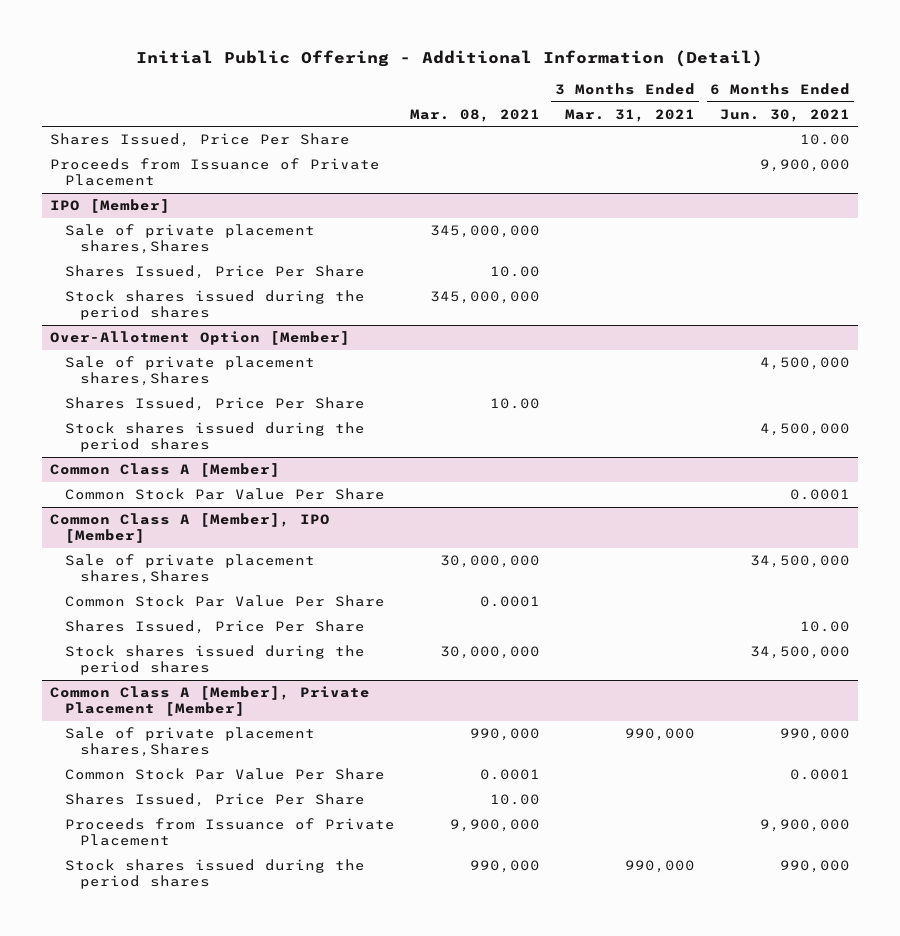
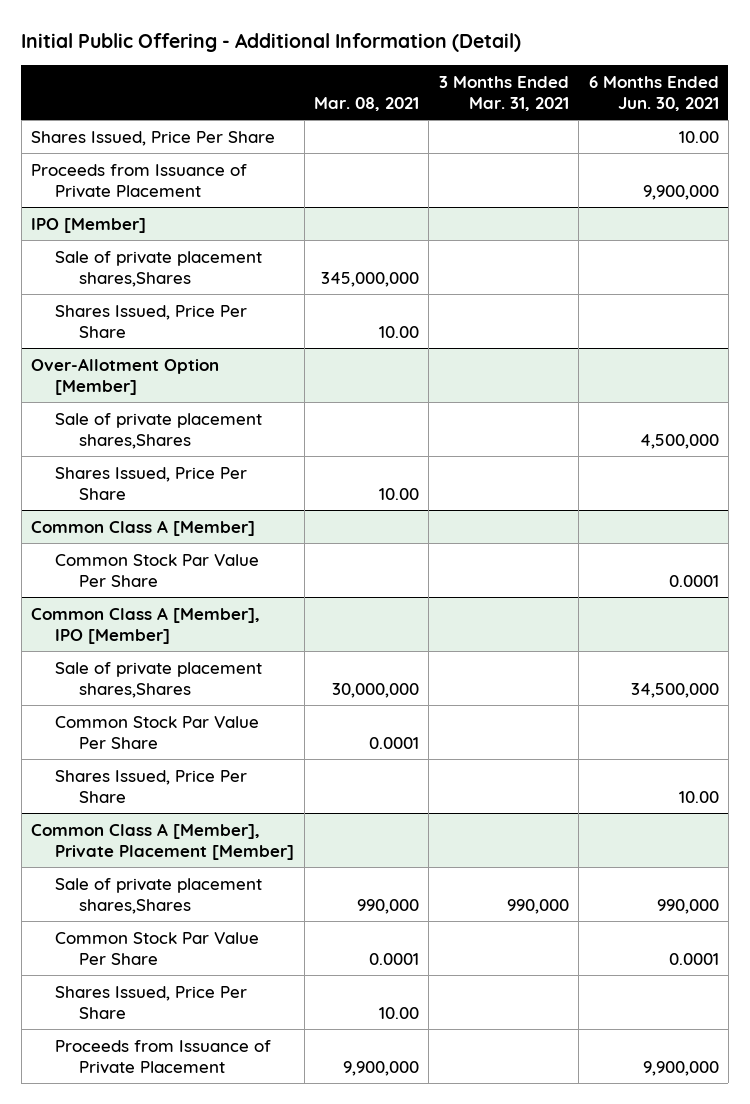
[64,290,365,321] Stock shares issued during the period shares -> none
[64,422,365,453] Stock shares issued during the period shares -> none
[64,645,365,676] Stock shares issued during the period shares -> none
[64,859,365,890] Stock shares issued during the period shares -> none

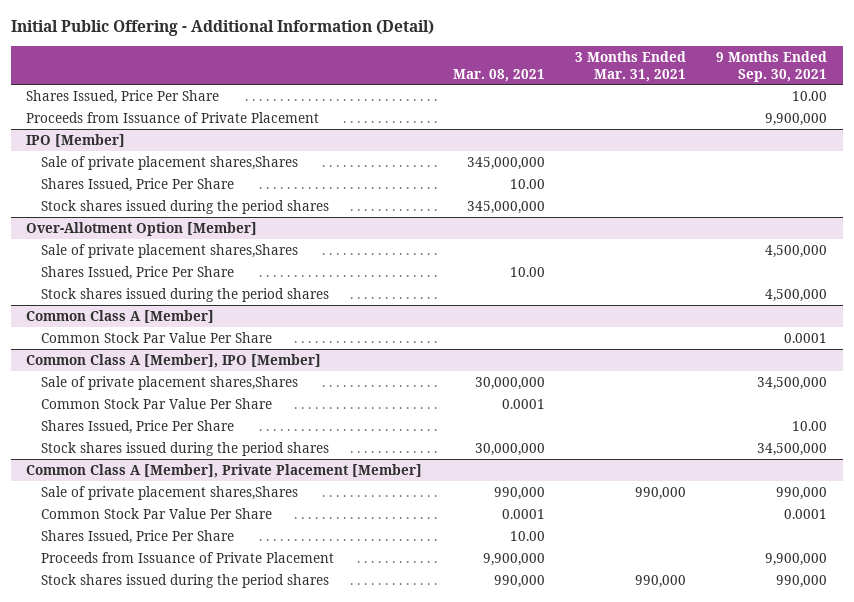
[588,75,719,111] 6 Months Ended Jun. 30, 2021 -> none
none -> [716,50,828,82] 9 Months Ended Sep. 30, 2021
none -> [40,199,329,214] Stock shares issued during the period shares
none -> [40,287,329,302] Stock shares issued during the period shares
none -> [40,441,329,456] Stock shares issued during the period shares
none -> [40,573,329,588] Stock shares issued during the period shares

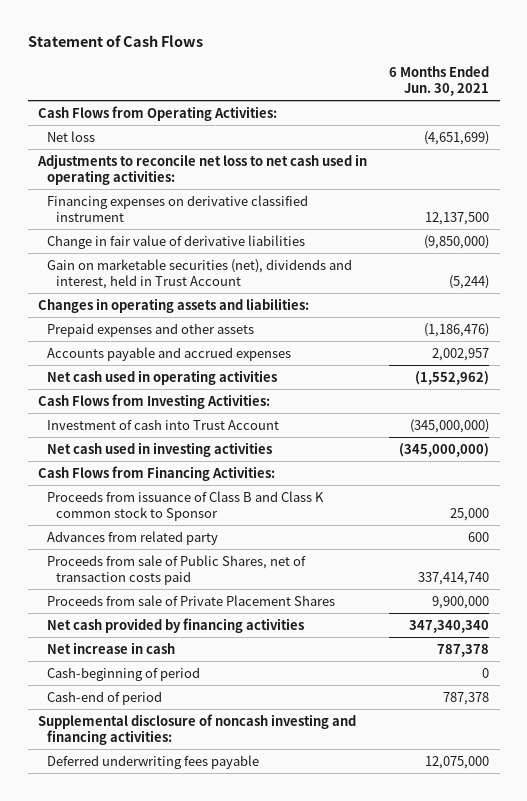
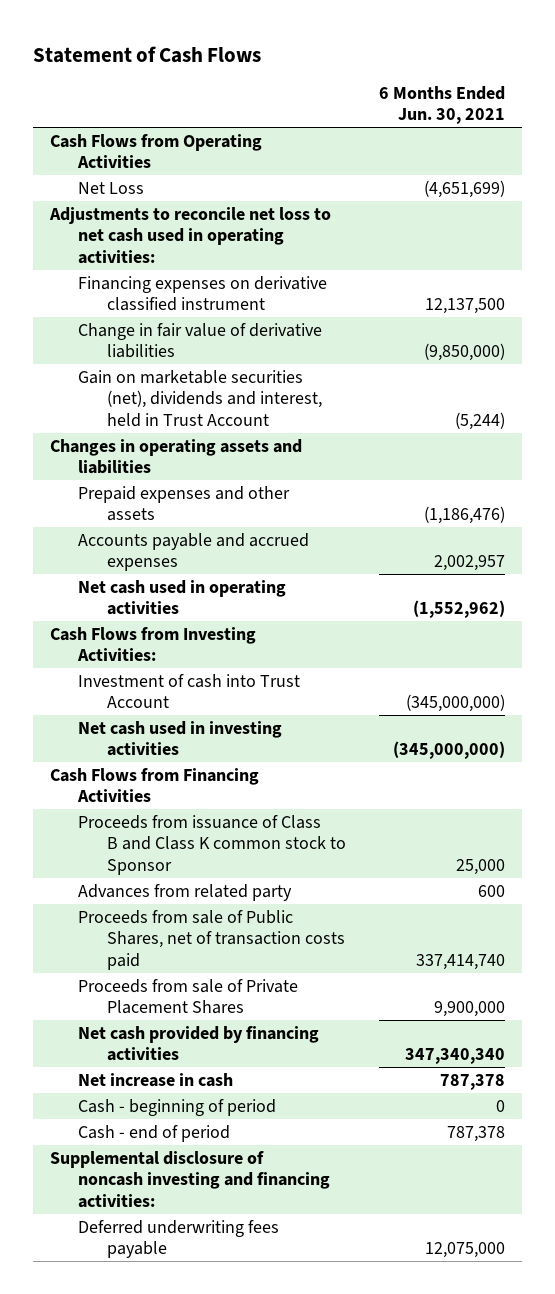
[38,105,278,121] Cash Flows from Operating Activities: -> [49,134,262,169] Cash Flows from Operating Activities
[47,130,96,142] Net loss -> [78,182,145,195] Net Loss
[38,297,310,313] Changes in operating assets and liabilities: -> [49,439,302,475] Changes in operating assets and liabilities
[38,465,276,481] Cash Flows from Financing Activities: -> [49,768,259,803] Cash Flows from Financing Activities
[47,666,201,681] Cash-beginning of period -> [78,1099,277,1117] Cash - beginning of period
[47,690,163,705] Cash-end of period -> [78,1125,231,1143] Cash - end of period

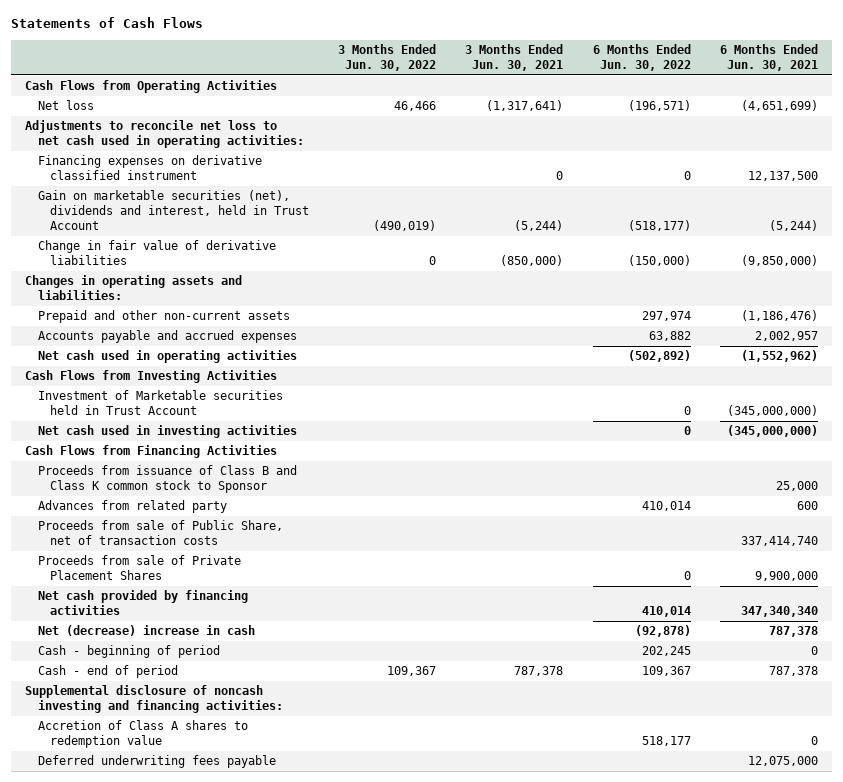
[33,45,262,63] Statement of Cash Flows -> [10,17,203,29] Statements of Cash Flows
none -> [338,44,437,71] 3 Months Ended Jun. 30, 2022
none -> [465,44,564,71] 3 Months Ended Jun. 30, 2021
none -> [592,44,691,71] 6 Months Ended Jun. 30, 2022
[78,182,145,195] Net Loss -> [37,100,94,111] Net loss
[78,323,323,359] Change in fair value of derivative liabilities -> [37,240,276,266] Change in fair value of derivative liabilities
[49,439,302,475] Changes in operating assets and liabilities -> [25,275,243,301] Changes in operating assets and liabilities:
[78,486,291,522] Prepaid expenses and other assets -> [37,310,290,324] Prepaid and other non-current assets
[49,627,256,662] Cash Flows from Investing Activities: -> [25,370,278,384] Cash Flows from Investing Activities
[78,674,301,709] Investment of cash into Trust Account -> [37,390,283,416] Investment of Marketable securities held in Trust Account
[78,910,346,970] Proceeds from sale of Public Shares, net of transaction costs paid -> [37,520,283,546] Proceeds from sale of Public Share, net of transaction costs
[78,1073,234,1088] Net increase in cash -> [37,625,255,637] Net (decrease) increase in cash
none -> [37,720,248,749] Accretion of Class A shares to redemption value

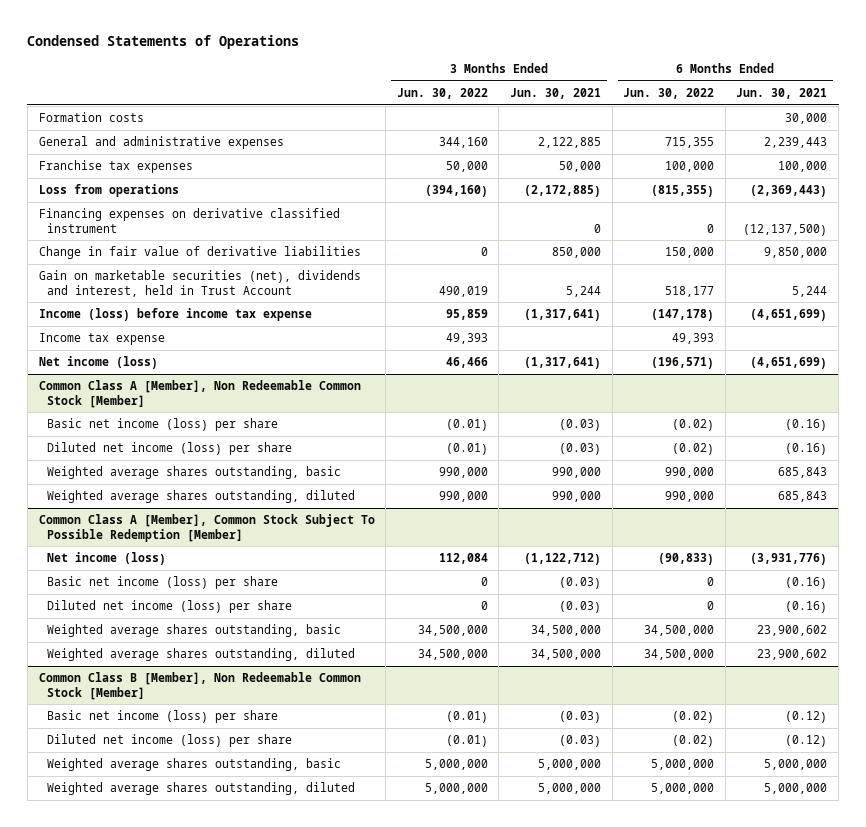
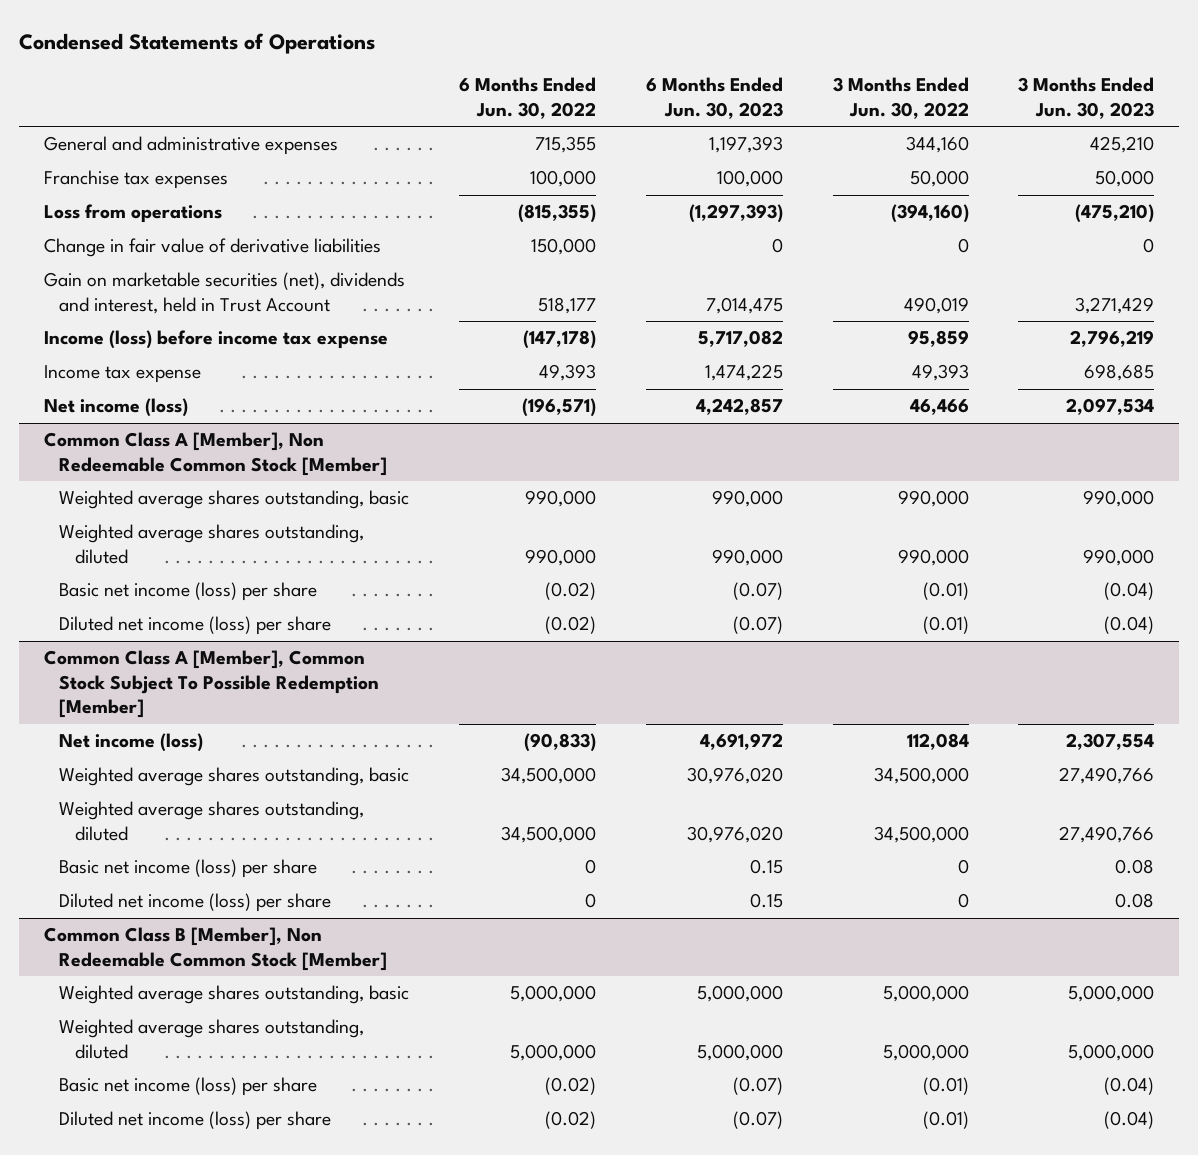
[510,87,602,99] Jun. 30, 2021 -> none
[736,87,828,99] Jun. 30, 2021 -> none
none -> [645,77,783,119] 6 Months Ended Jun. 30, 2023
none -> [1018,77,1155,119] 3 Months Ended Jun. 30, 2023
[38,112,144,123] Formation costs -> none
[38,208,340,233] Financing expenses on derivative classified instrument -> none
[47,418,279,432] Basic net income (loss) per share -> [59,582,318,602] Basic net income (loss) per share
[47,442,293,456] Diluted net income (loss) per share -> [59,616,332,636] Diluted net income (loss) per share
[47,576,279,590] Basic net income (loss) per share -> [59,859,318,879] Basic net income (loss) per share
[47,600,293,614] Diluted net income (loss) per share -> [59,893,332,913] Diluted net income (loss) per share
[47,710,279,724] Basic net income (loss) per share -> [59,1077,318,1097] Basic net income (loss) per share
[47,734,293,748] Diluted net income (loss) per share -> [59,1111,332,1131] Diluted net income (loss) per share

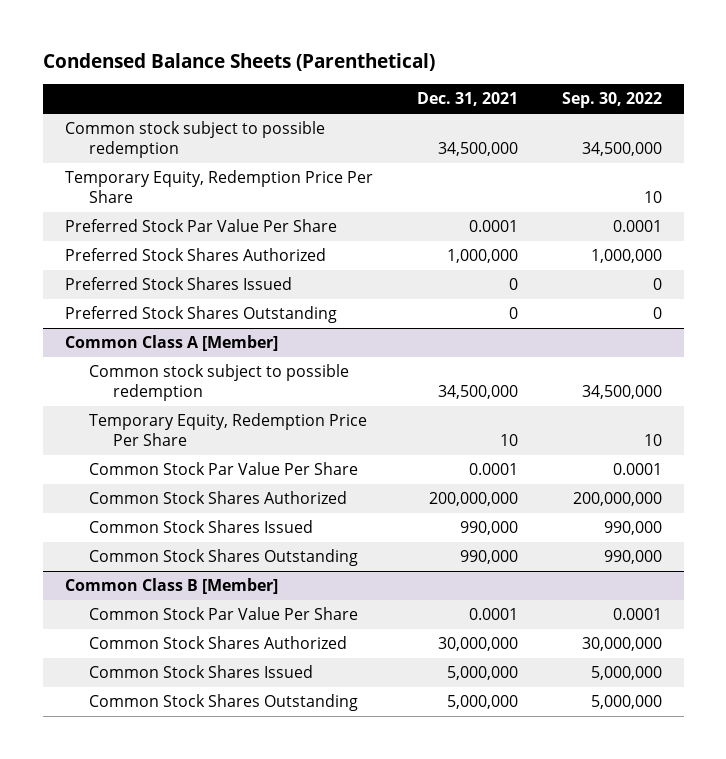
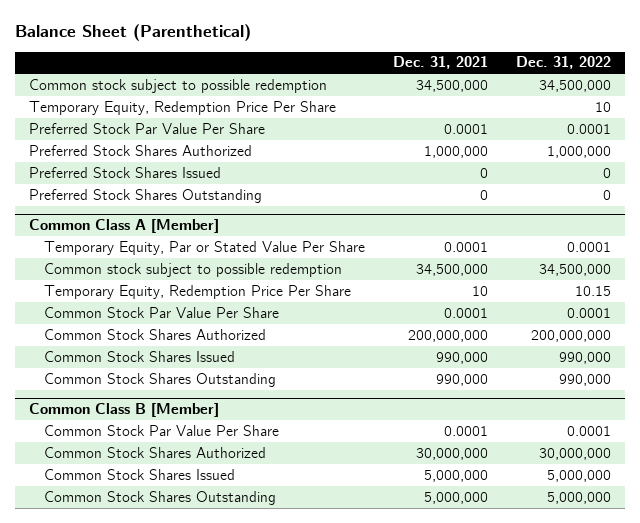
[42,52,435,71] Condensed Balance Sheets (Parenthetical) -> [15,24,252,42] Balance Sheet (Parenthetical)
[561,92,662,109] Sep. 30, 2022 -> none
none -> [515,56,611,70] Dec. 31, 2022
none -> [43,240,365,255] Temporary Equity, Par or Stated Value Per Share

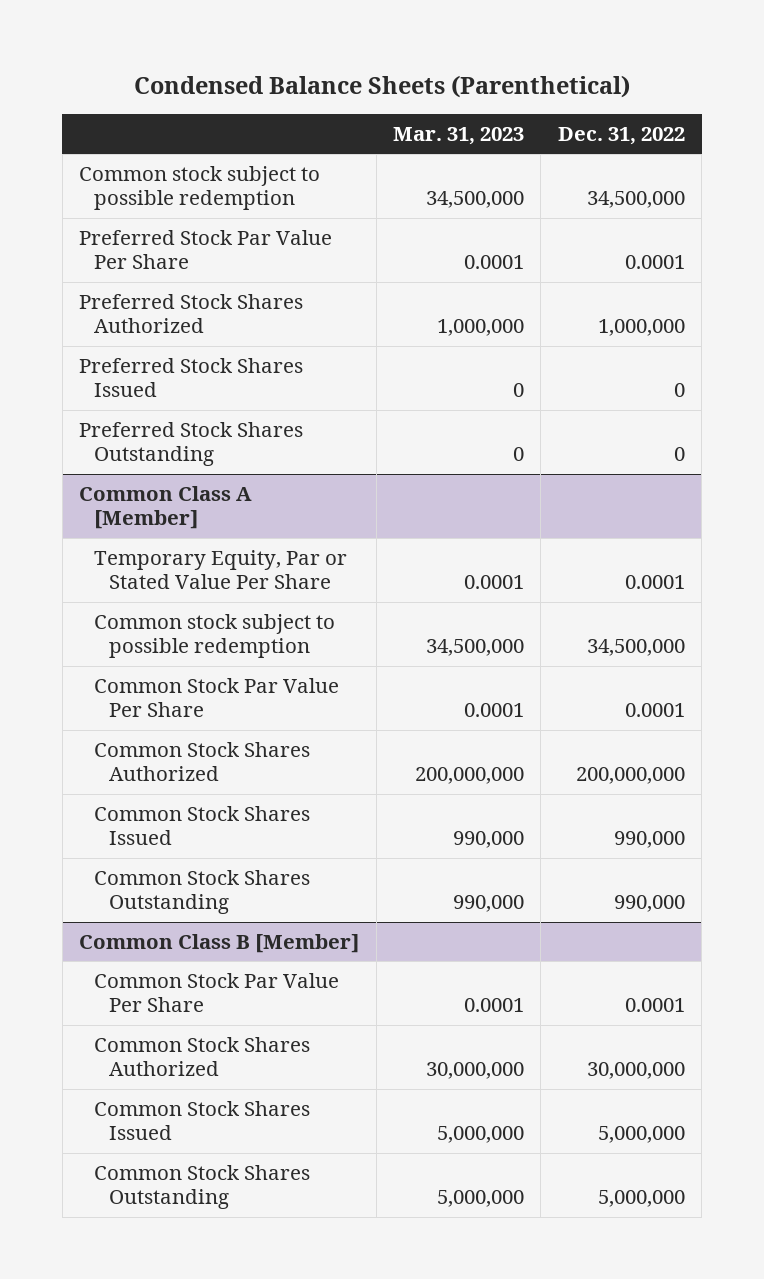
[15,24,252,42] Balance Sheet (Parenthetical) -> [133,74,630,98] Condensed Balance Sheets (Parenthetical)
[392,56,488,70] Dec. 31, 2021 -> none
none -> [392,126,524,145] Mar. 31, 2023
[29,100,337,115] Temporary Equity, Redemption Price Per Share -> none
[43,284,351,299] Temporary Equity, Redemption Price Per Share -> none

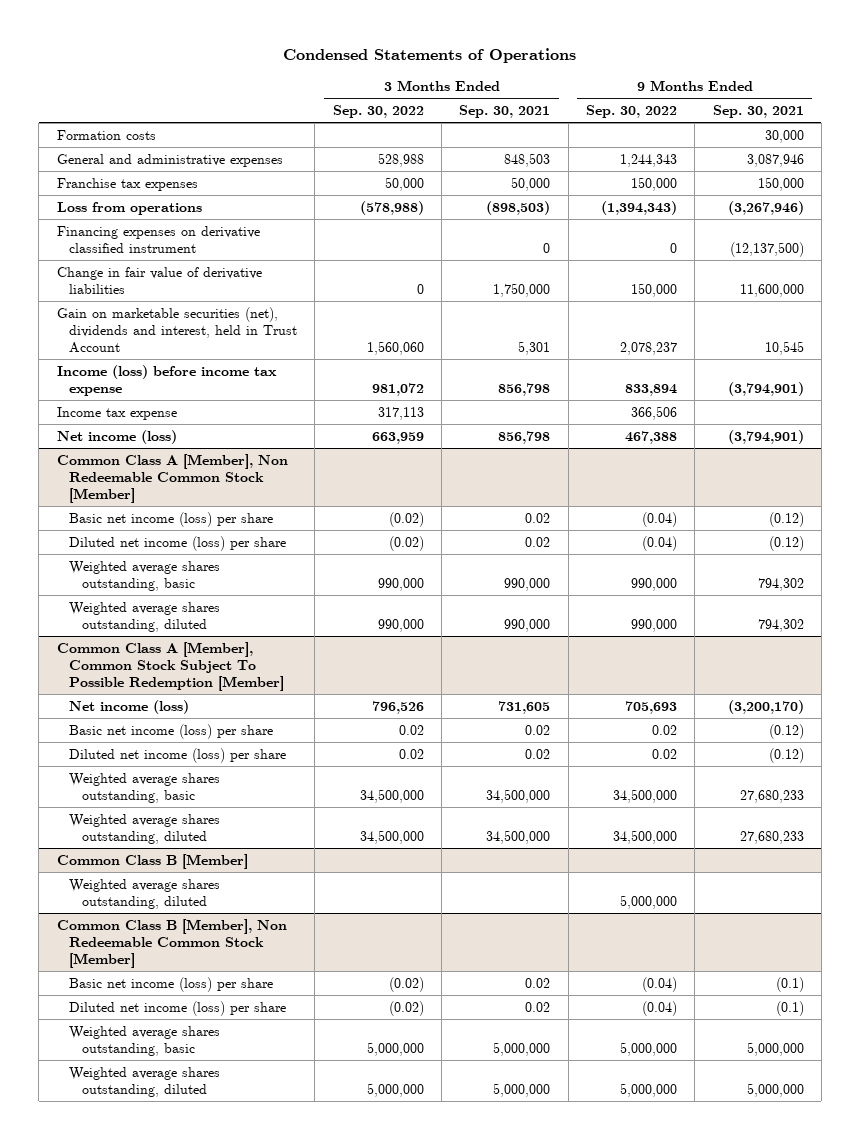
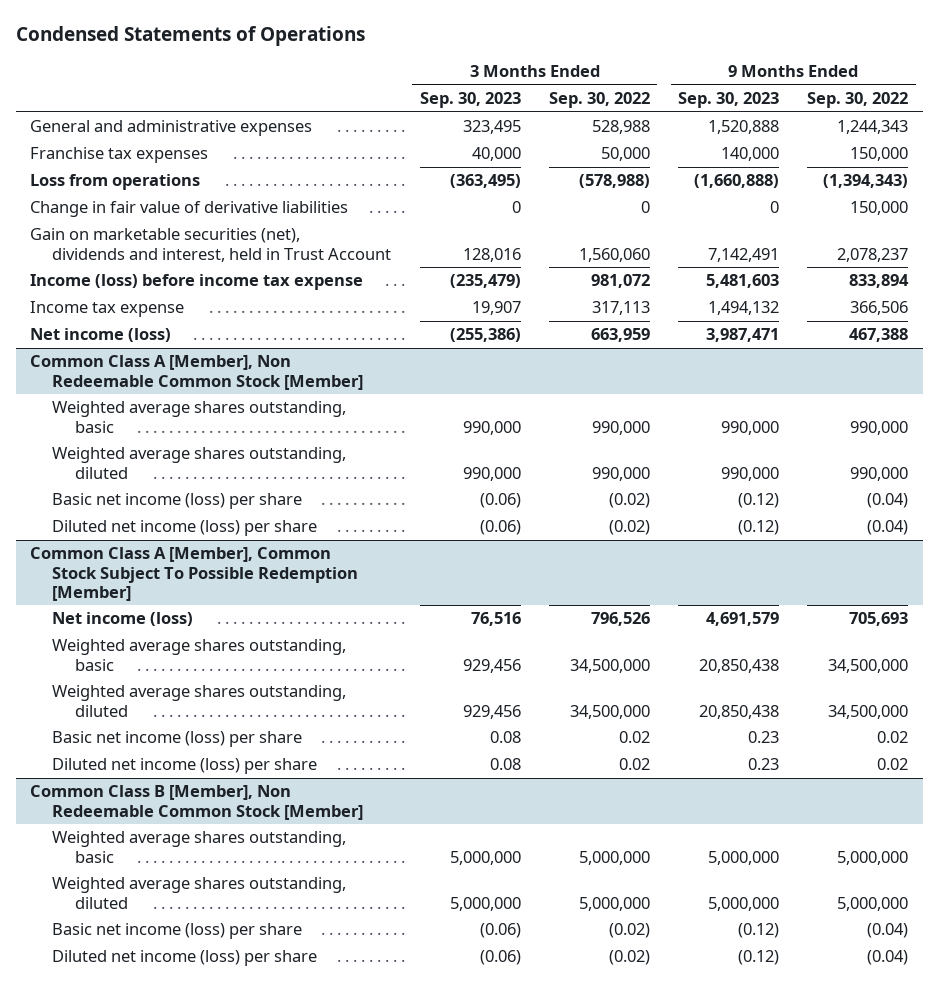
[459,105,551,119] Sep. 30, 2021 -> none
[712,105,804,119] Sep. 30, 2021 -> none
none -> [419,92,521,109] Sep. 30, 2023
none -> [678,92,780,109] Sep. 30, 2023
[56,129,156,140] Formation costs -> none
[56,225,260,253] Financing expenses on derivative classified instrument -> none
[69,511,274,527] Basic net income (loss) per share -> [52,493,303,510] Basic net income (loss) per share
[69,535,287,551] Diluted net income (loss) per share -> [52,520,318,537] Diluted net income (loss) per share
[56,853,248,869] Common Class B [Member] -> none
[69,878,221,909] Weighted average shares outstanding, diluted -> none
[69,723,274,739] Basic net income (loss) per share -> [52,731,303,748] Basic net income (loss) per share
[69,747,287,763] Diluted net income (loss) per share -> [52,758,318,775] Diluted net income (loss) per share
[69,976,274,992] Basic net income (loss) per share -> [52,923,303,940] Basic net income (loss) per share
[69,1000,287,1016] Diluted net income (loss) per share -> [52,950,318,967] Diluted net income (loss) per share

